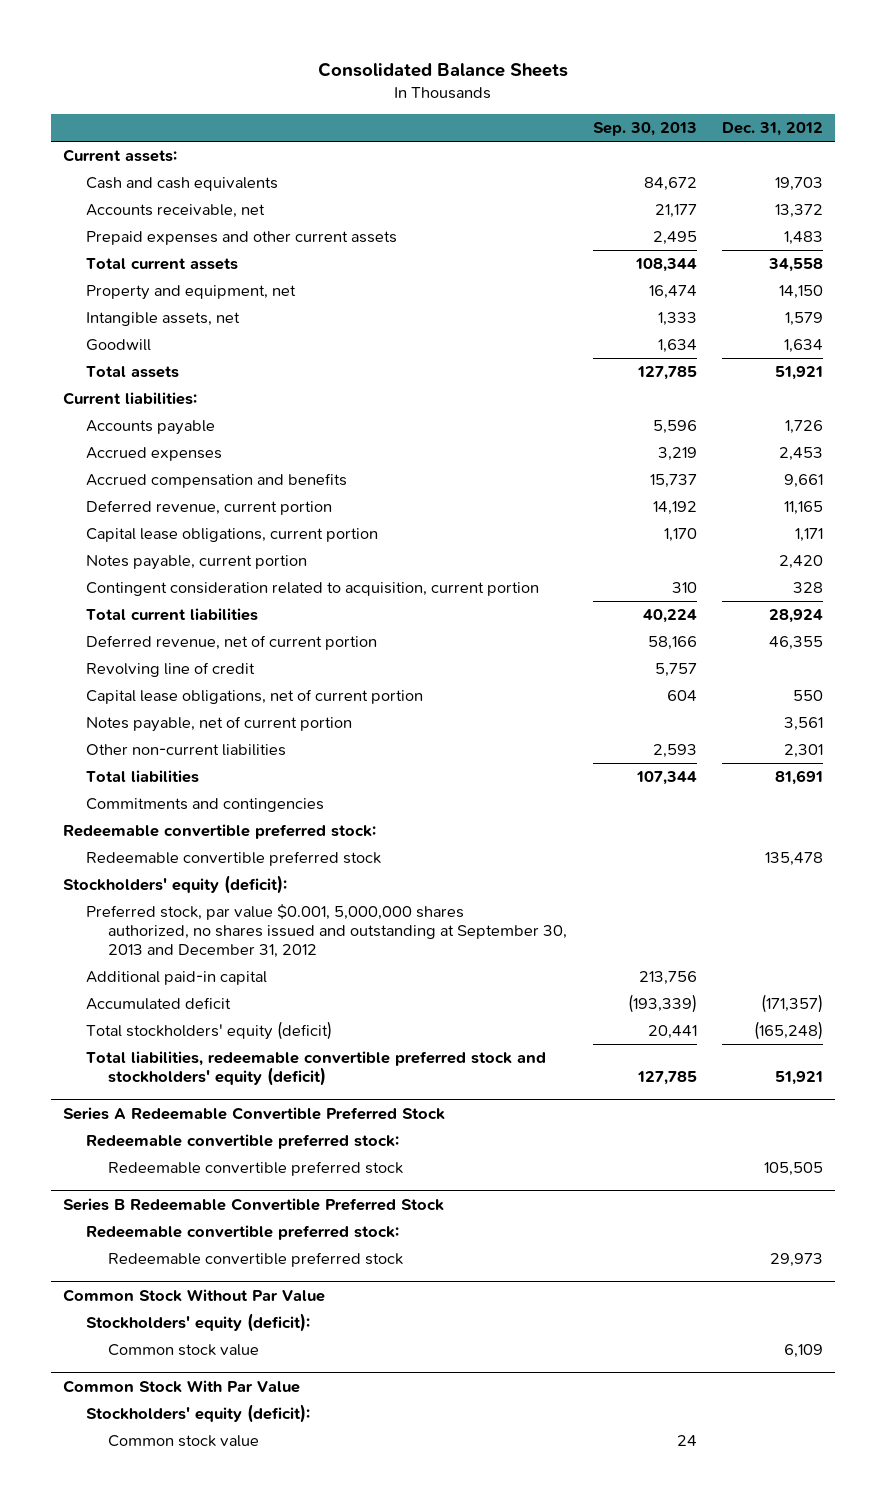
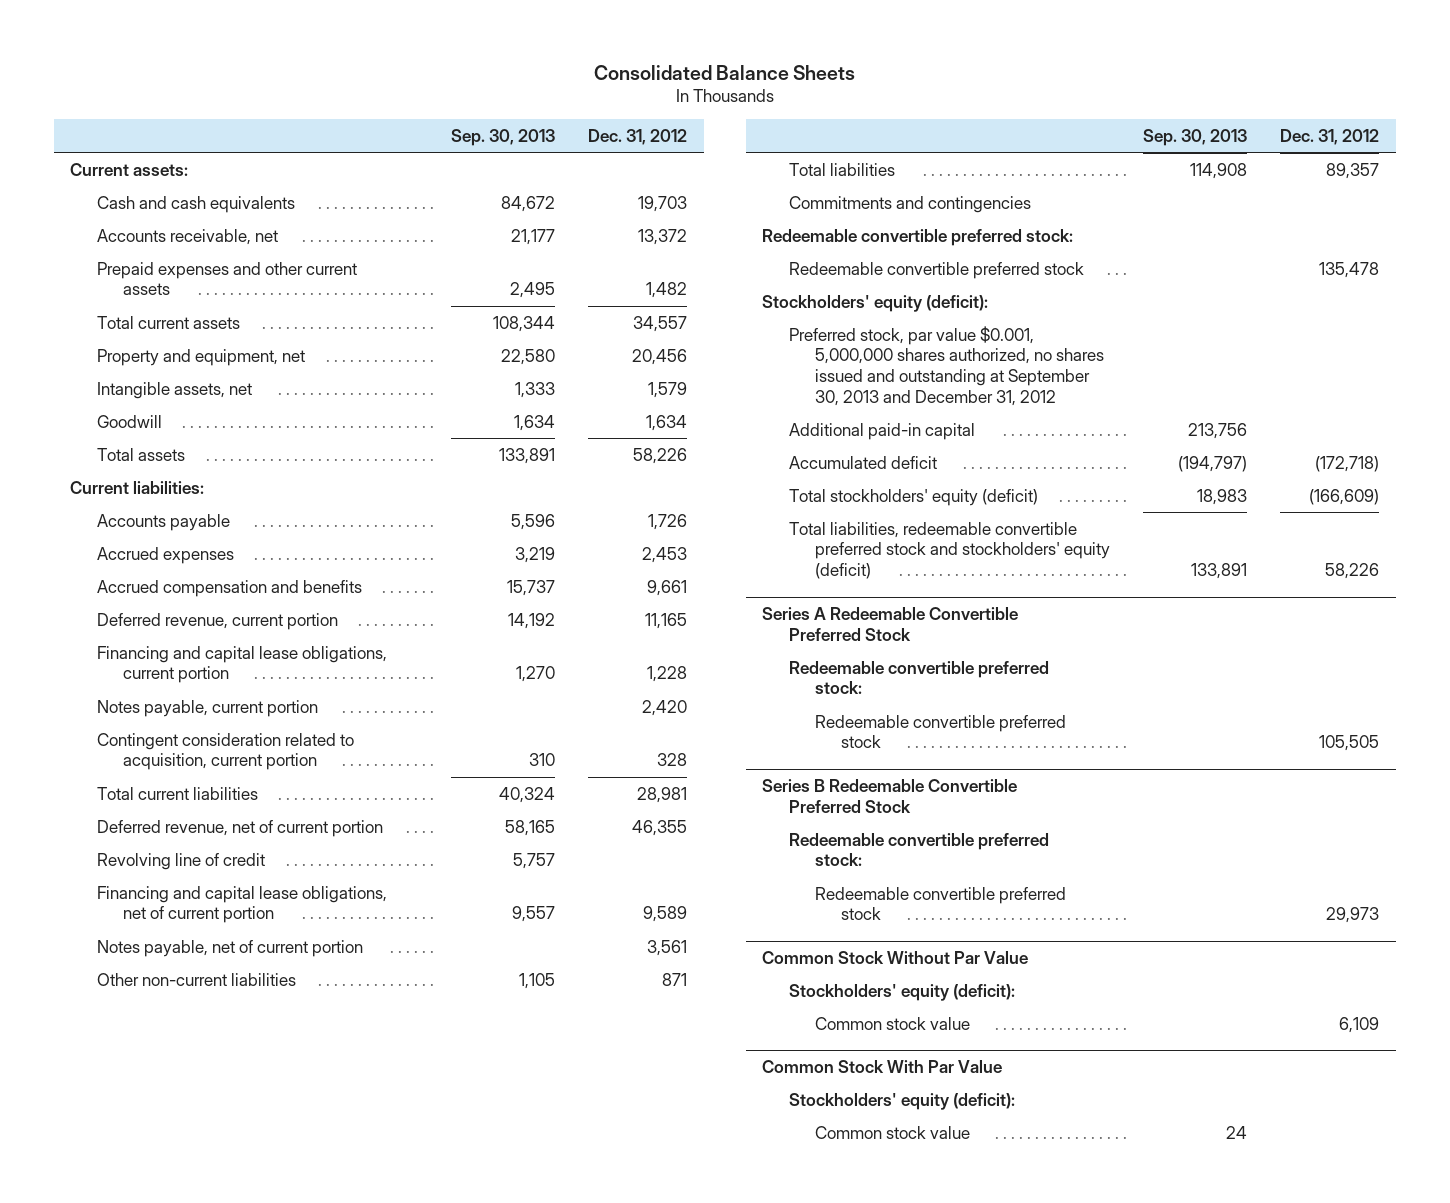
[783,231,823,246] 1,483 -> [646,282,688,299] 1,482
[767,258,823,273] 34,558 -> [633,315,688,332] 34,557
[648,285,697,300] 16,474 -> [501,348,556,365] 22,580
[778,285,823,300] 14,150 -> [632,348,688,365] 20,456
[636,366,697,381] 127,785 -> [499,447,556,464] 133,891
[774,366,823,381] 51,921 -> [633,447,688,464] 58,226
[85,528,378,543] Capital lease obligations, current portion -> [96,645,387,684] Financing and capital lease obligations, current portion
[663,528,697,543] 1,170 -> [516,666,556,683] 1,270
[794,528,823,543] 1,171 -> [647,666,688,683] 1,228
[642,609,697,624] 40,224 -> [499,786,556,803] 40,324
[768,609,823,624] 28,924 -> [637,786,688,803] 28,981
[647,636,697,651] 58,166 -> [505,819,556,836] 58,165
[85,689,423,705] Capital lease obligations, net of current portion -> [96,885,387,924] Financing and capital lease obligations, net of current portion
[666,690,697,702] 604 -> [512,906,556,923] 9,557
[792,690,823,702] 550 -> [643,906,688,923] 9,589
[652,744,697,759] 2,593 -> [519,972,556,989] 1,105
[783,744,823,759] 2,301 -> [662,972,688,986] 871
[635,771,697,786] 107,344 -> [1190,162,1248,179] 114,908
[774,770,823,786] 81,691 -> [1326,162,1380,179] 89,357
[627,994,697,1014] (193,339) -> [1178,455,1248,472] (194,797)
[760,994,823,1014] (171,357) -> [1315,455,1380,472] (172,718)
[647,1025,697,1040] 20,441 -> [1197,488,1248,505] 18,983
[753,1021,823,1041] (165,248) -> [1309,488,1380,505] (166,609)
[636,1071,697,1086] 127,785 -> [1191,563,1248,580] 133,891
[774,1071,823,1086] 51,921 -> [1325,563,1380,580] 58,226

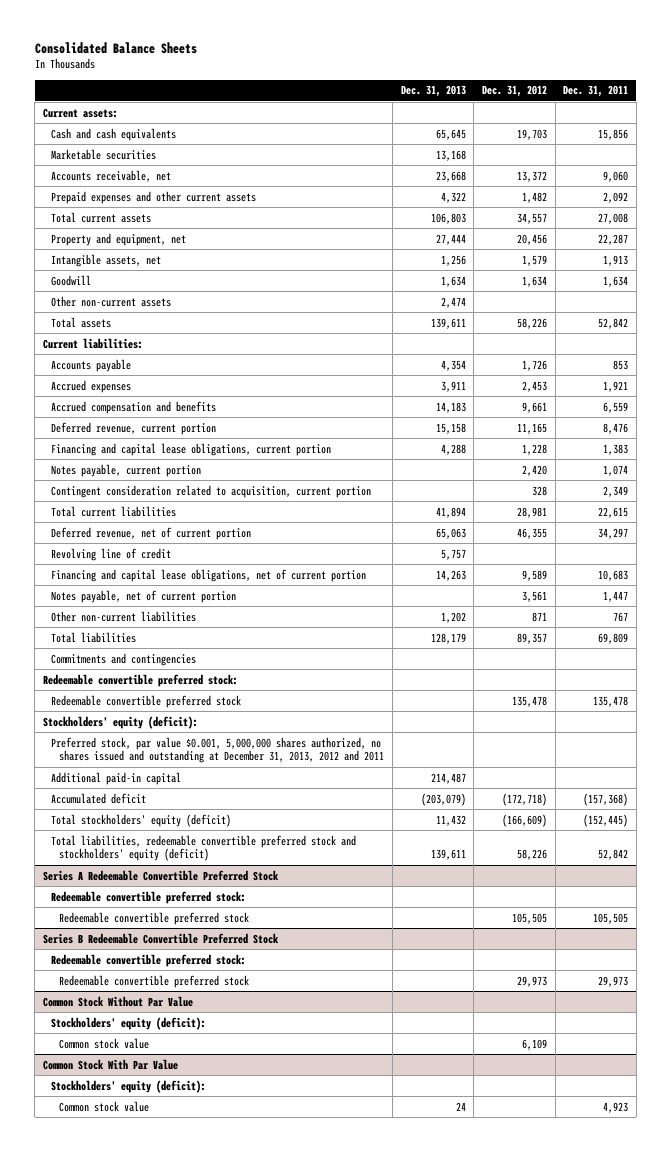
[451,128,556,146] Sep. 30, 2013 -> none
none -> [400,85,466,98] Dec. 31, 2013
none -> [563,85,629,98] Dec. 31, 2011
none -> [51,148,157,160] Marketable securities
none -> [51,295,172,307] Other non-current assets
[788,325,1105,406] Preferred stock, par value $0.001, 5,000,000 shares authorized, no shares issued and outstanding at September 30, 2013 and December 31, 2012 -> [51,736,385,764] Preferred stock, par value $0.001, 5,000,000 shares authorized, no shares issued and outstanding at December 31, 2013, 2012 and 2011

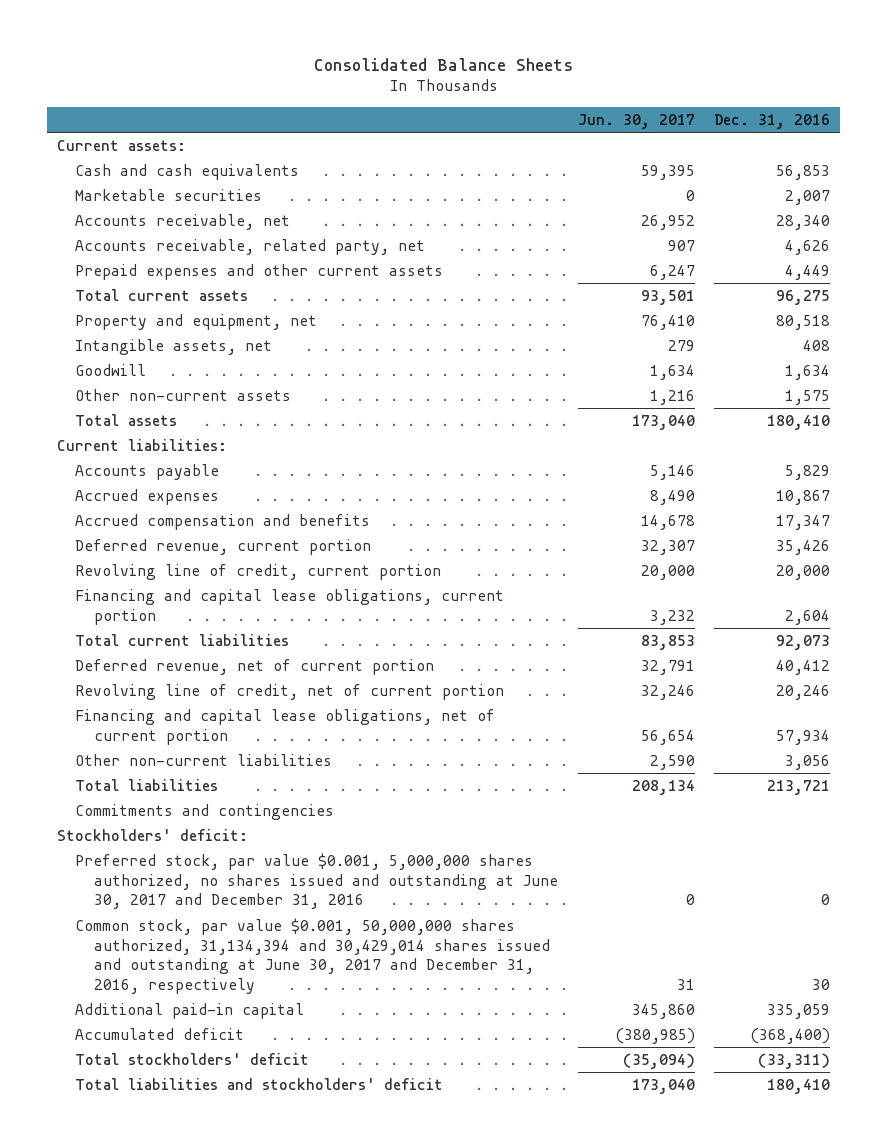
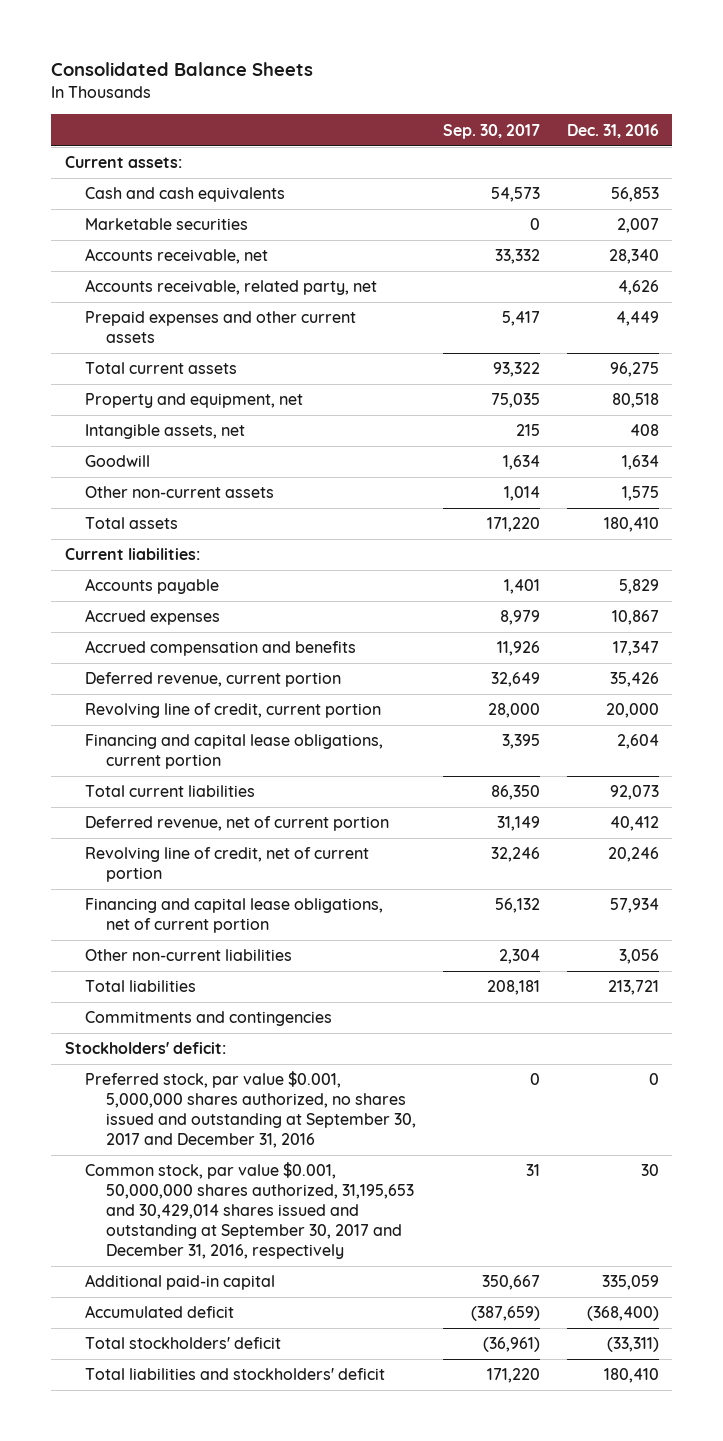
[577,113,695,129] Jun. 30, 2017 -> none
none -> [442,123,540,139] Sep. 30, 2017
[75,852,559,910] Preferred stock, par value $0.001, 5,000,000 shares authorized, no shares issued and outstanding at June 30, 2017 and December 31, 2016 -> [85,1071,416,1148] Preferred stock, par value $0.001, 5,000,000 shares authorized, no shares issued and outstanding at September 30, 2017 and December 31, 2016
[75,917,551,994] Common stock, par value $0.001, 50,000,000 shares authorized, 31,134,394 and 30,429,014 shares issued and outstanding at June 30, 2017 and December 31, 2016, respectively -> [85,1162,414,1259] Common stock, par value $0.001, 50,000,000 shares authorized, 31,195,653 and 30,429,014 shares issued and outstanding at September 30, 2017 and December 31, 2016, respectively

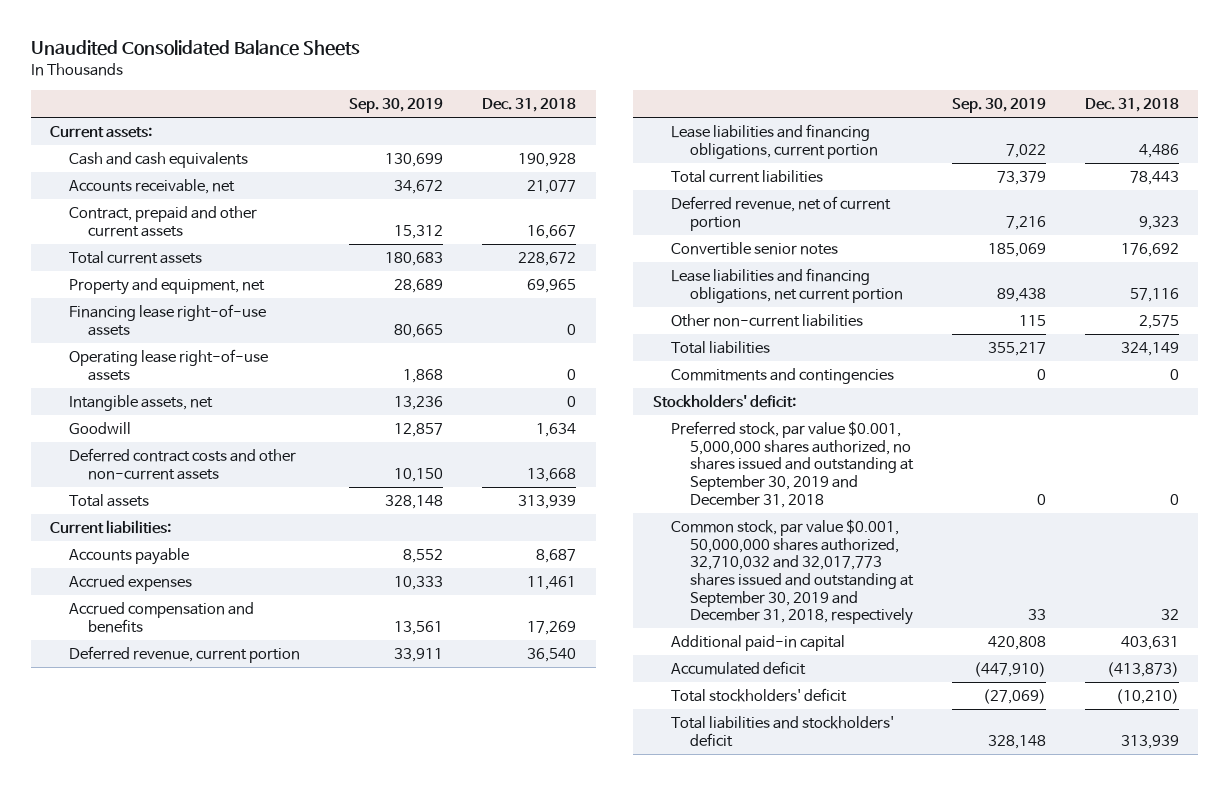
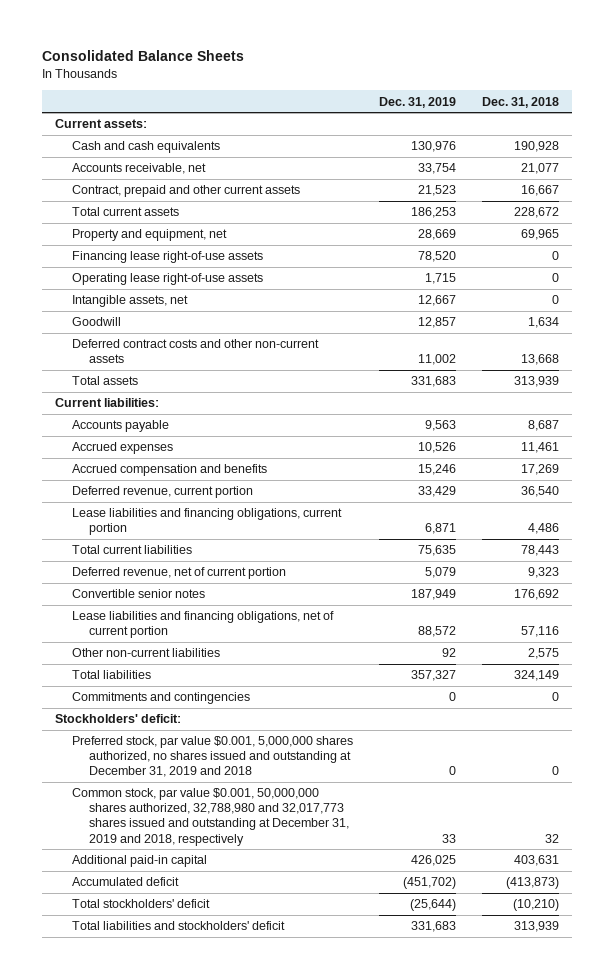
[30,40,360,57] Unaudited Consolidated Balance Sheets -> [42,50,245,62] Consolidated Balance Sheets
[349,97,444,113] Sep. 30, 2019 -> none
none -> [379,96,457,108] Dec. 31, 2019
[671,268,903,303] Lease liabilities and financing obligations, net current portion -> [72,611,335,639] Lease liabilities and financing obligations, net of current portion
[671,421,914,508] Preferred stock, par value $0.001, 5,000,000 shares authorized, no shares issued and outstanding at September 30, 2019 and December 31, 2018 -> [72,736,354,778] Preferred stock, par value $0.001, 5,000,000 shares authorized, no shares issued and outstanding at December 31, 2019 and 2018
[671,519,914,626] Common stock, par value $0.001, 50,000,000 shares authorized, 32,710,032 and 32,017,773 shares issued and outstanding at September 30, 2019 and December 31, 2018, respectively -> [72,788,350,846] Common stock, par value $0.001, 50,000,000 shares authorized, 32,788,980 and 32,017,773 shares issued and outstanding at December 31, 2019 and 2018, respectively

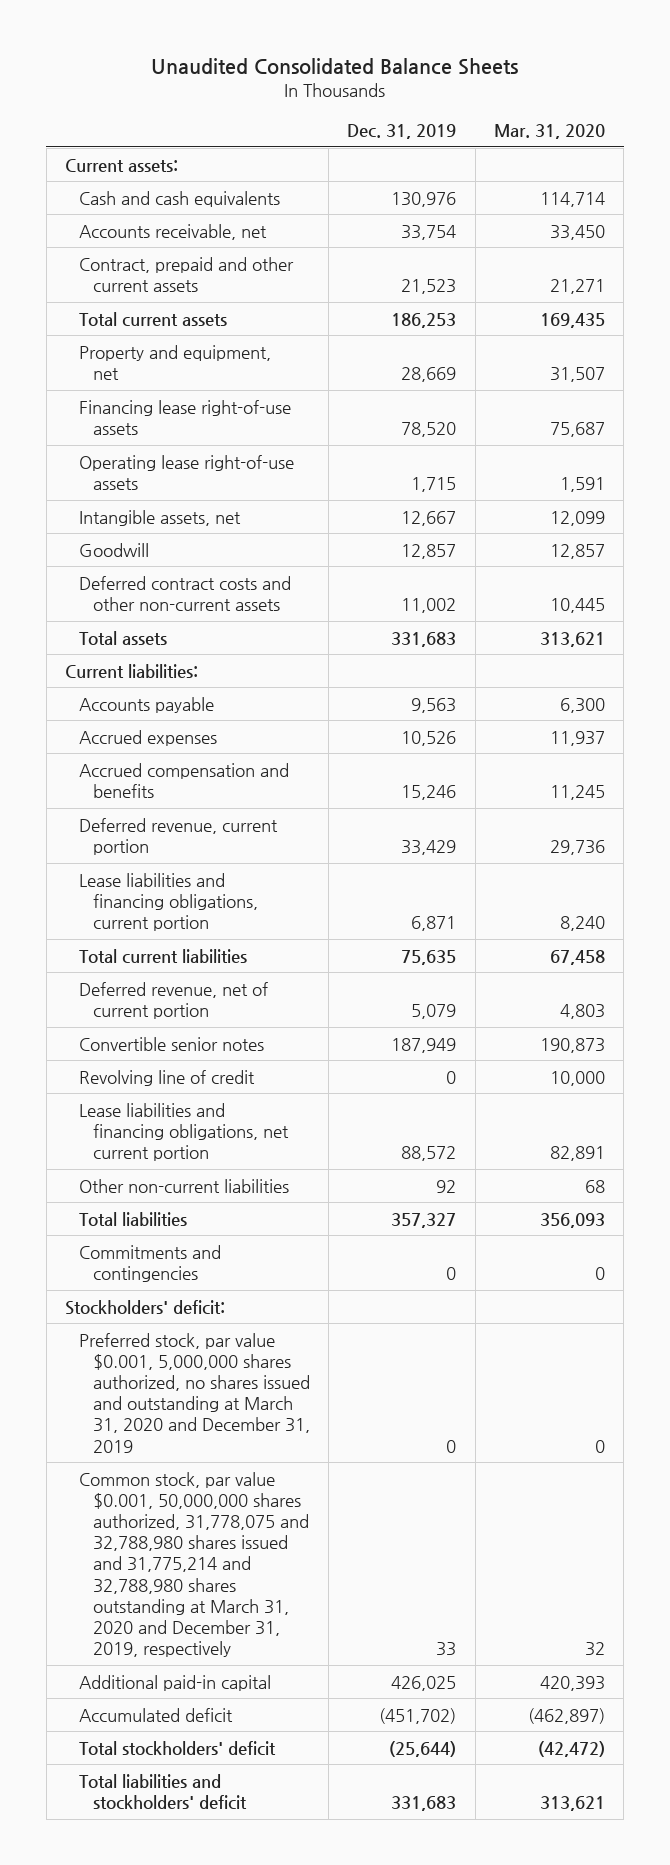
[42,50,245,62] Consolidated Balance Sheets -> [151,58,519,76] Unaudited Consolidated Balance Sheets
[482,96,560,108] Dec. 31, 2018 -> none
none -> [493,124,605,140] Mar. 31, 2020
none -> [78,1069,255,1086] Revolving line of credit
[72,611,335,639] Lease liabilities and financing obligations, net of current portion -> [78,1102,289,1162] Lease liabilities and financing obligations, net current portion
[72,736,354,778] Preferred stock, par value $0.001, 5,000,000 shares authorized, no shares issued and outstanding at December 31, 2019 and 2018 -> [78,1332,310,1453] Preferred stock, par value $0.001, 5,000,000 shares authorized, no shares issued and outstanding at March 31, 2020 and December 31, 2019
[72,788,350,846] Common stock, par value $0.001, 50,000,000 shares authorized, 32,788,980 and 32,017,773 shares issued and outstanding at December 31, 2019 and 2018, respectively -> [78,1471,309,1658] Common stock, par value $0.001, 50,000,000 shares authorized, 31,778,075 and 32,788,980 shares issued and 31,775,214 and 32,788,980 shares outstanding at March 31, 2020 and December 31, 2019, respectively

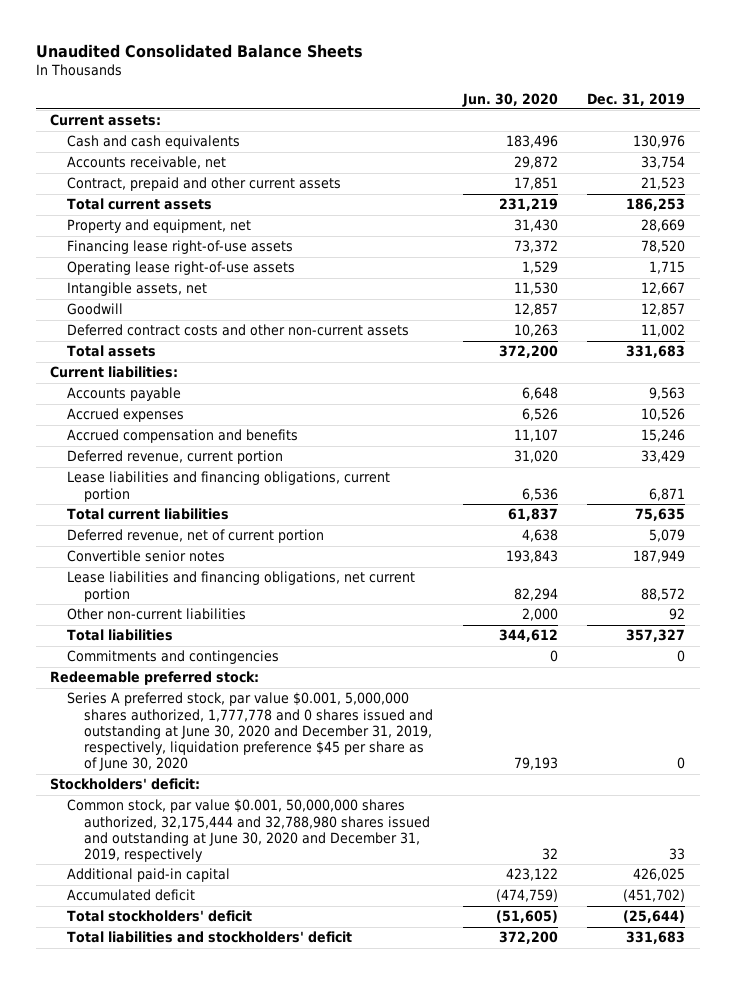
[493,124,605,140] Mar. 31, 2020 -> none
none -> [461,92,558,107] Jun. 30, 2020
[78,1069,255,1086] Revolving line of credit -> none
none -> [50,671,260,686] Redeemable preferred stock:
none -> [67,692,433,772] Series A preferred stock, par value $0.001, 5,000,000 shares authorized, 1,777,778 and 0 shares issued and outstanding at June 30, 2020 and December 31, 2019, respectively, liquidation preference $45 per share as of June 30, 2020
[78,1332,310,1453] Preferred stock, par value $0.001, 5,000,000 shares authorized, no shares issued and outstanding at March 31, 2020 and December 31, 2019 -> none
[78,1471,309,1658] Common stock, par value $0.001, 50,000,000 shares authorized, 31,778,075 and 32,788,980 shares issued and 31,775,214 and 32,788,980 shares outstanding at March 31, 2020 and December 31, 2019, respectively -> [67,799,430,863] Common stock, par value $0.001, 50,000,000 shares authorized, 32,175,444 and 32,788,980 shares issued and outstanding at June 30, 2020 and December 31, 2019, respectively

